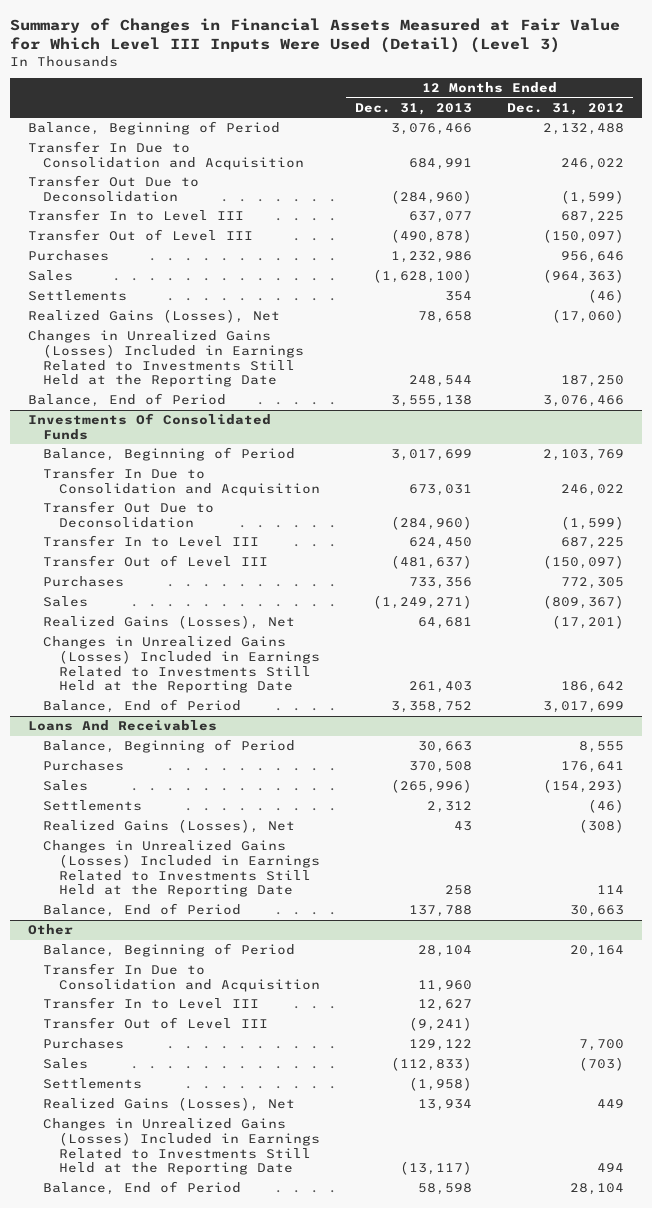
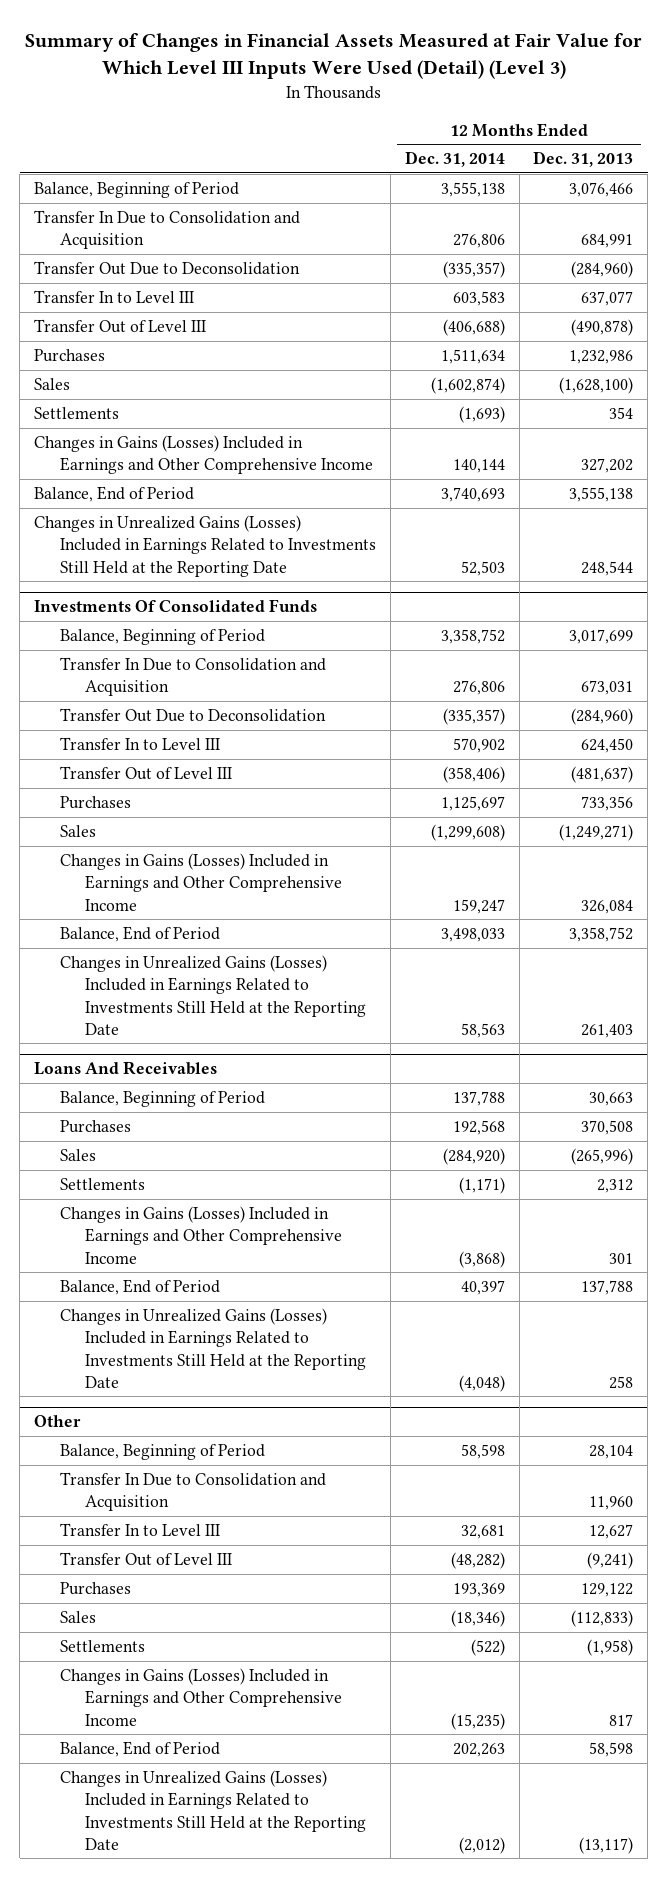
[507,102,625,115] Dec. 31, 2012 -> none
none -> [404,151,505,168] Dec. 31, 2014
[27,309,280,324] Realized Gains (Losses), Net -> none
none -> [34,435,373,475] Changes in Gains (Losses) Included in Earnings and Other Comprehensive Income
[27,330,305,388] Changes in Unrealized Gains (Losses) Included in Earnings Related to Investments Still Held at the Reporting Date -> [34,515,376,577] Changes in Unrealized Gains (Losses) Included in Earnings Related to Investments Still Held at the Reporting Date
[43,615,296,630] Realized Gains (Losses), Net -> none
none -> [59,853,343,911] Changes in Gains (Losses) Included in Earnings and Other Comprehensive Income
[43,636,320,694] Changes in Unrealized Gains (Losses) Included in Earnings Related to Investments Still Held at the Reporting Date -> [59,955,367,1035] Changes in Unrealized Gains (Losses) Included in Earnings Related to Investments Still Held at the Reporting Date
[43,819,296,834] Realized Gains (Losses), Net -> none
none -> [59,1206,343,1264] Changes in Gains (Losses) Included in Earnings and Other Comprehensive Income
[43,840,320,898] Changes in Unrealized Gains (Losses) Included in Earnings Related to Investments Still Held at the Reporting Date -> [59,1308,367,1388] Changes in Unrealized Gains (Losses) Included in Earnings Related to Investments Still Held at the Reporting Date
[43,1097,296,1112] Realized Gains (Losses), Net -> none
none -> [59,1668,343,1726] Changes in Gains (Losses) Included in Earnings and Other Comprehensive Income
[43,1118,320,1176] Changes in Unrealized Gains (Losses) Included in Earnings Related to Investments Still Held at the Reporting Date -> [59,1770,367,1850] Changes in Unrealized Gains (Losses) Included in Earnings Related to Investments Still Held at the Reporting Date

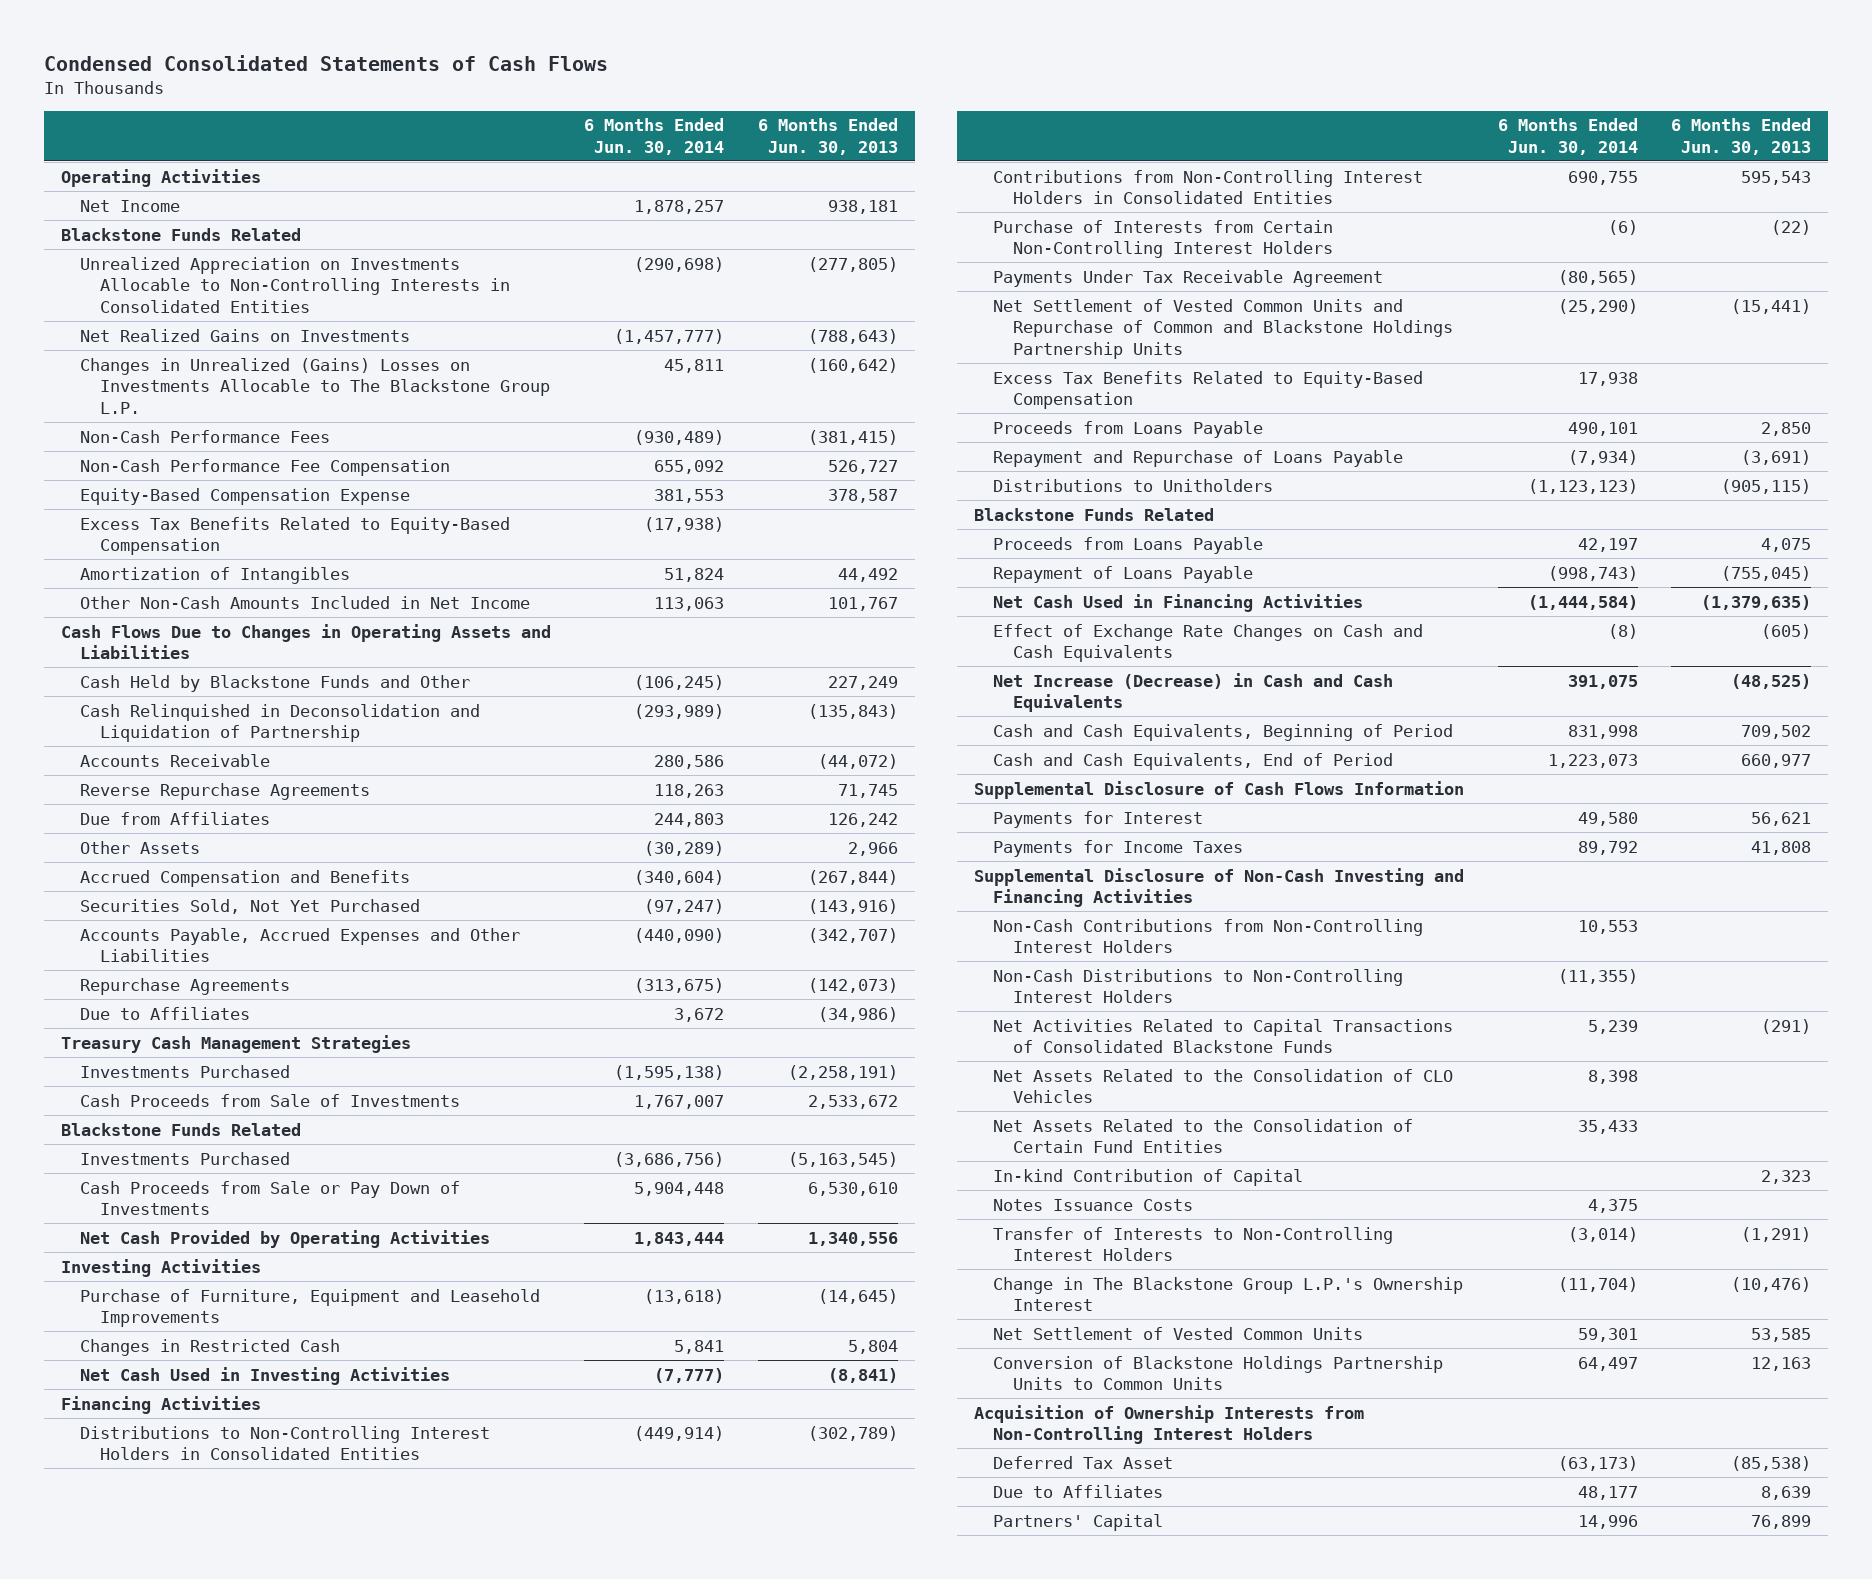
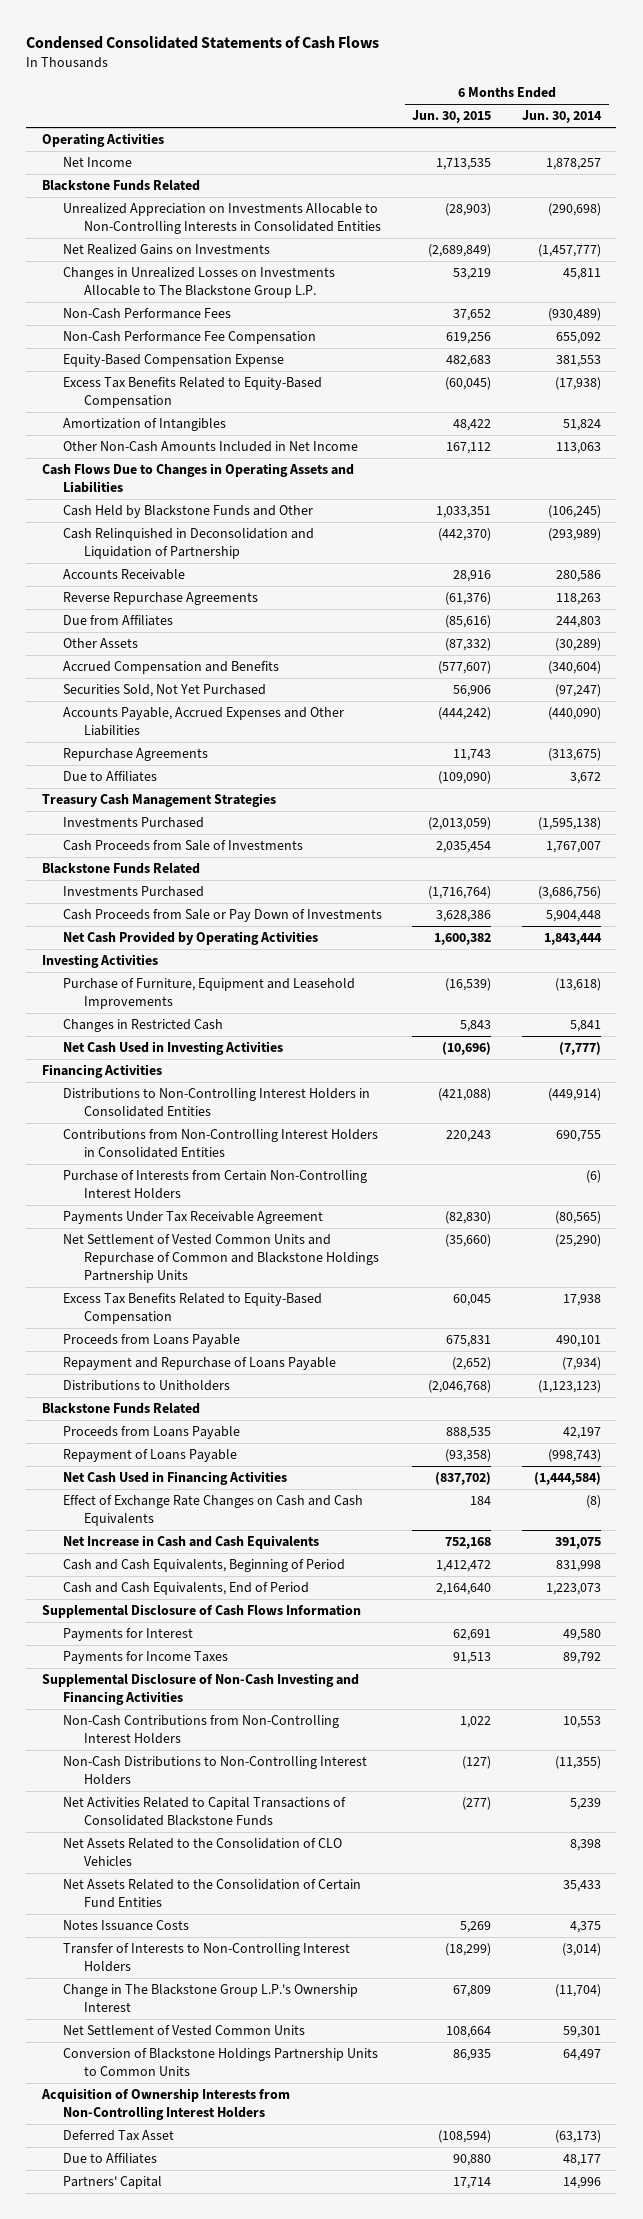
[757,118,898,155] 6 Months Ended Jun. 30, 2013 -> none
none -> [412,110,492,124] Jun. 30, 2015
[80,357,550,414] Changes in Unrealized (Gains) Losses on Investments Allocable to The Blackstone Group L.P. -> [62,267,335,299] Changes in Unrealized Losses on Investments Allocable to The Blackstone Group L.P.
[993,672,1394,713] Net Increase (Decrease) in Cash and Cash Equivalents -> [62,1535,319,1550] Net Increase in Cash and Cash Equivalents
[993,1168,1304,1186] In-kind Contribution of Capital -> none

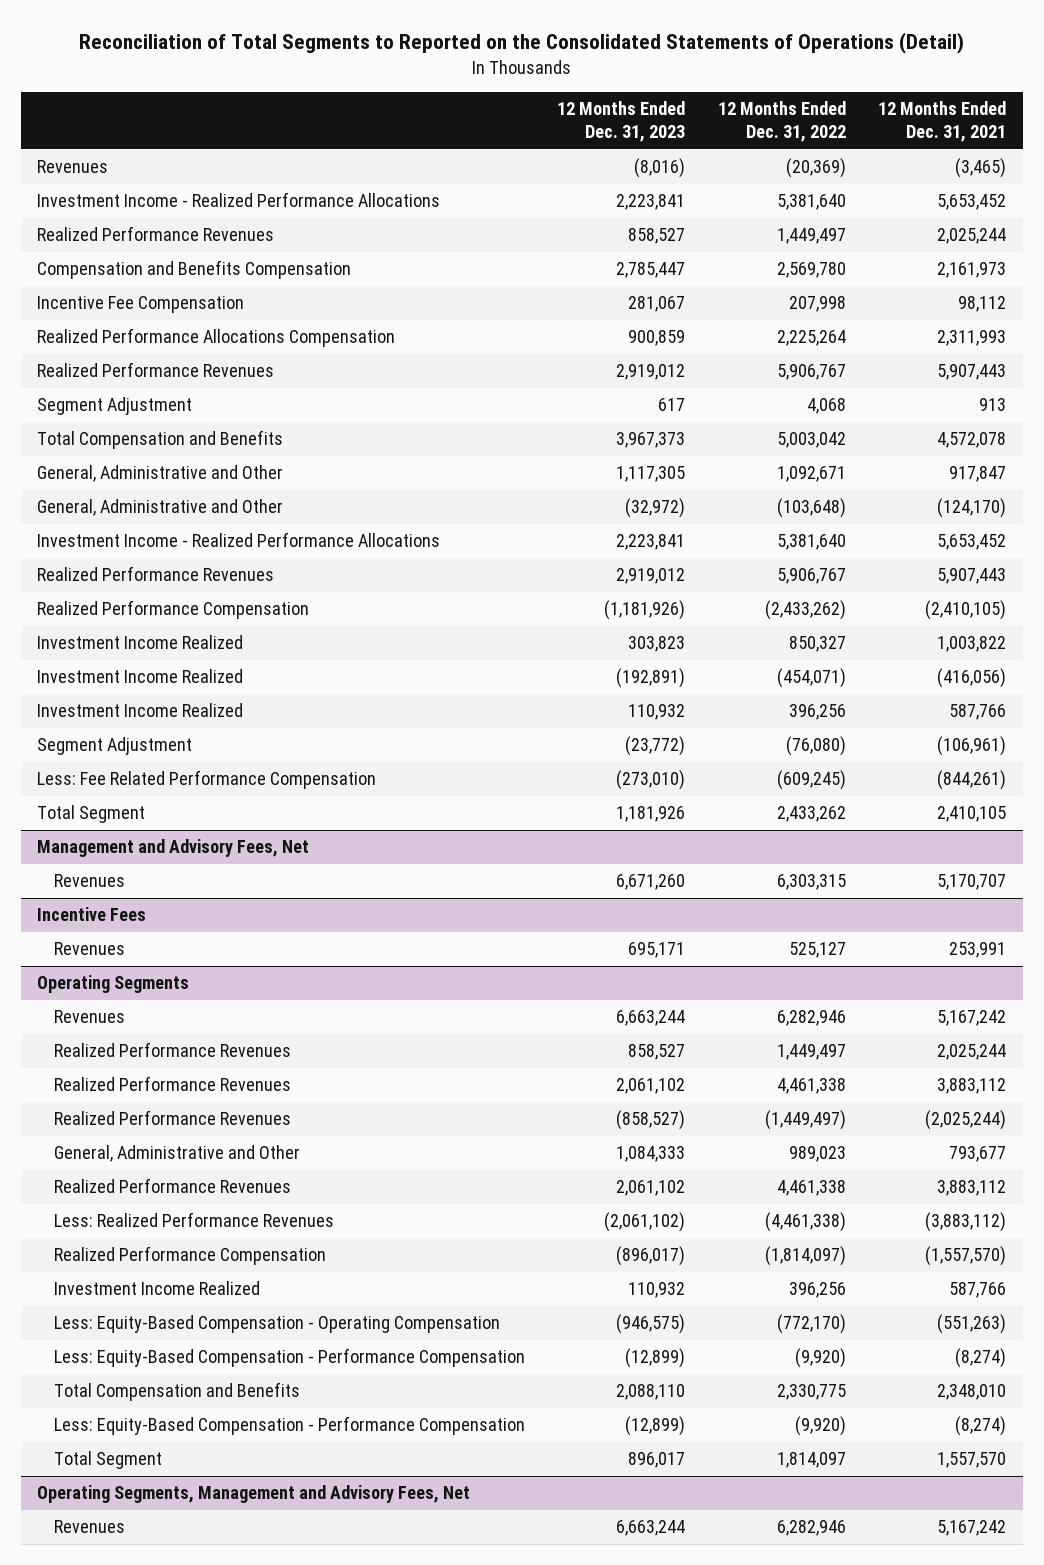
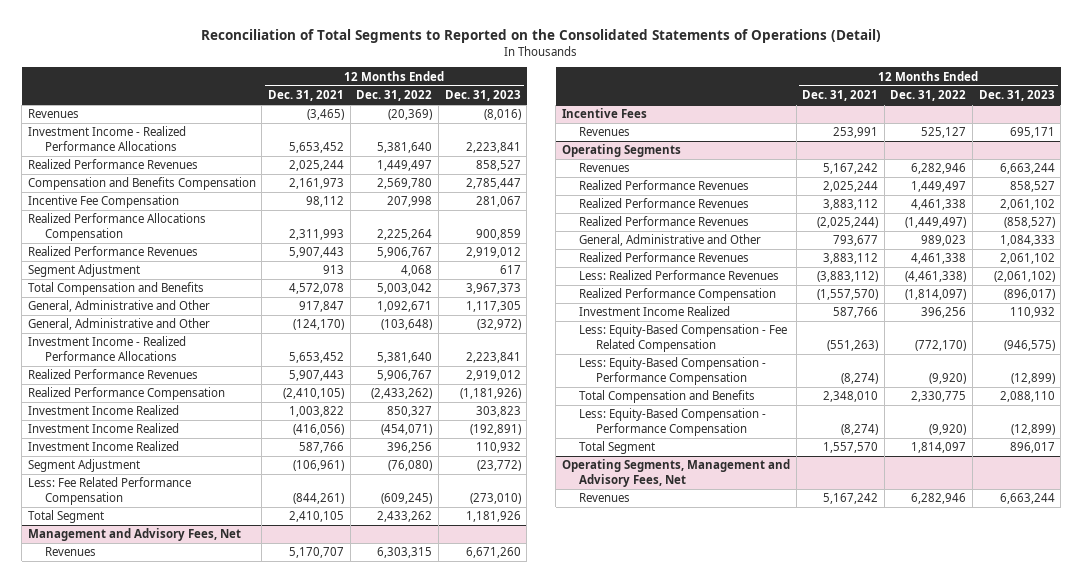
[53,1315,500,1334] Less: Equity-Based Compensation - Operating Compensation -> [578,324,787,353] Less: Equity-Based Compensation - Fee Related Compensation

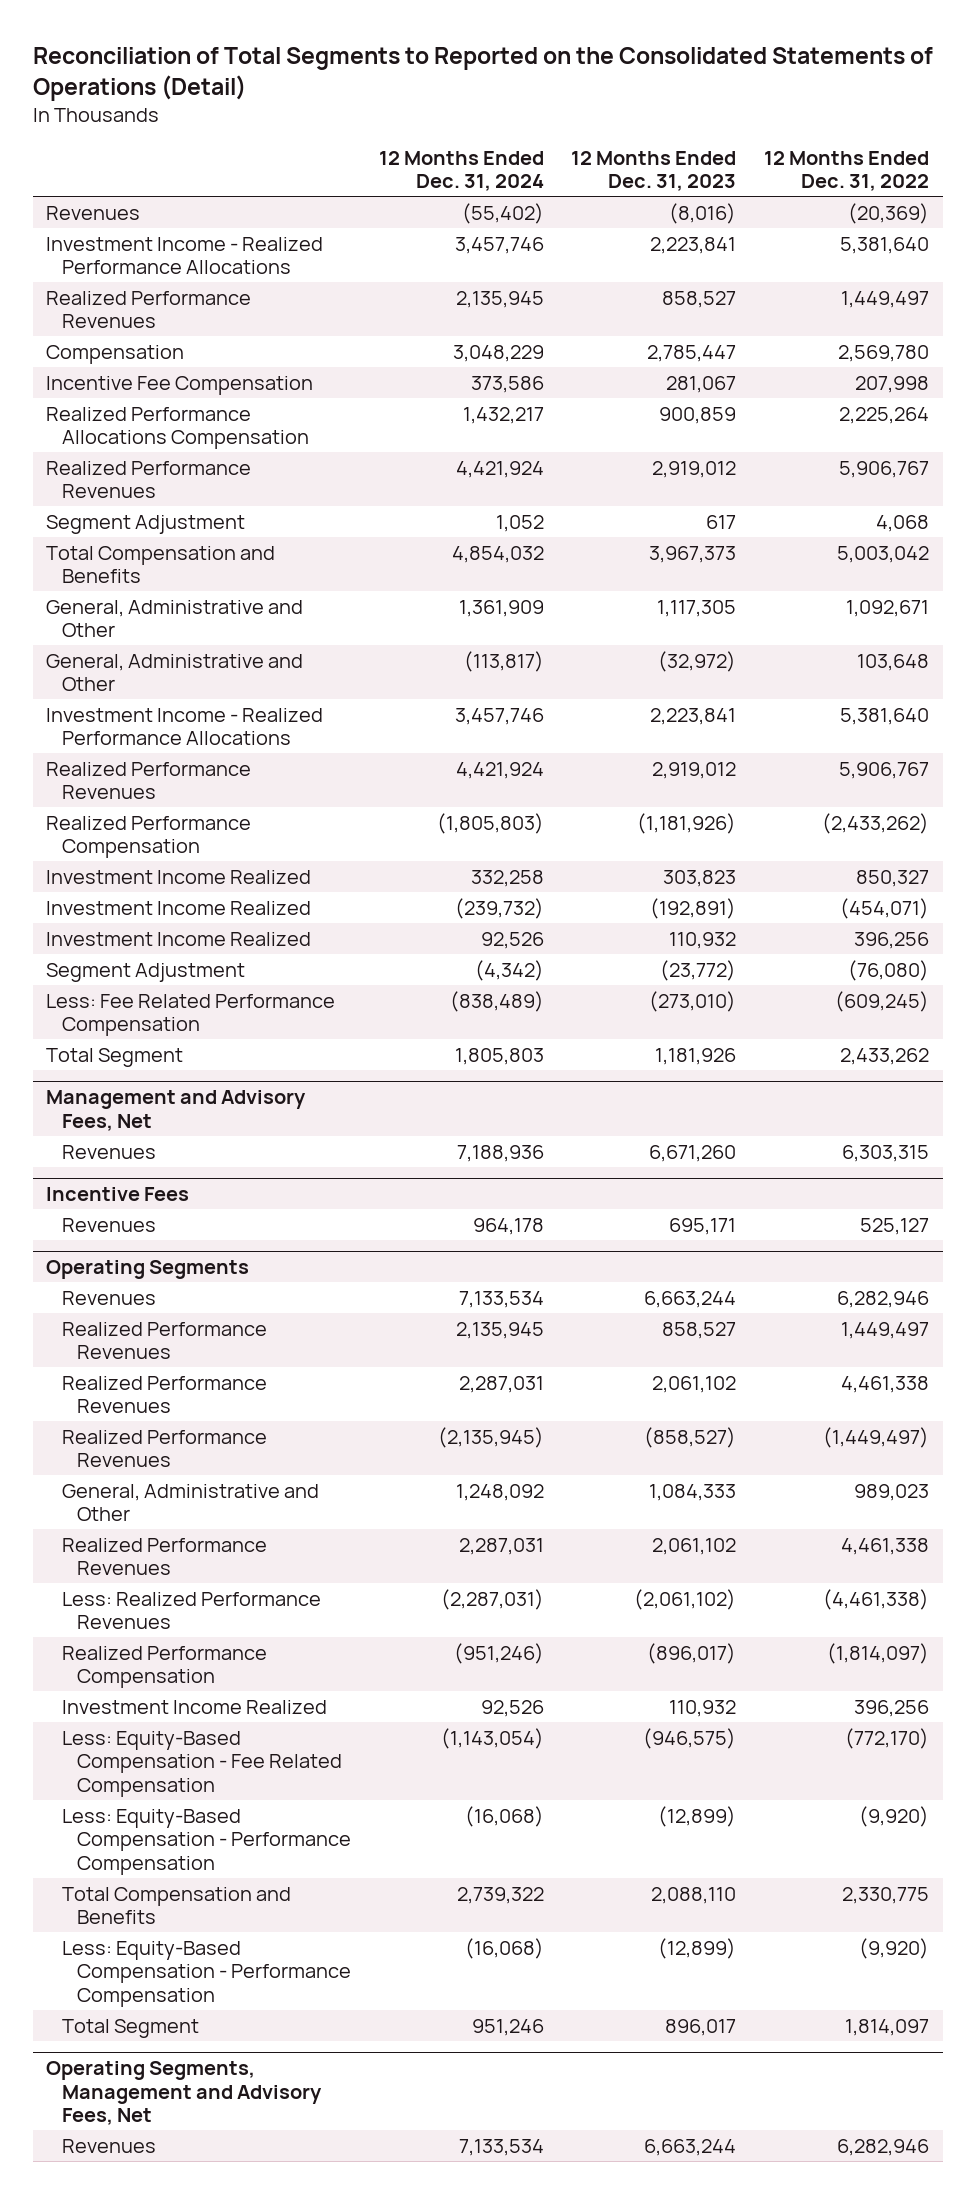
[268,90,345,102] Dec. 31, 2021 -> none
none -> [378,150,544,192] 12 Months Ended Dec. 31, 2024
[27,177,256,191] Compensation and Benefits Compensation -> [46,344,185,364] Compensation
[381,319,433,331] (103,648) -> [856,653,929,671] 103,648

